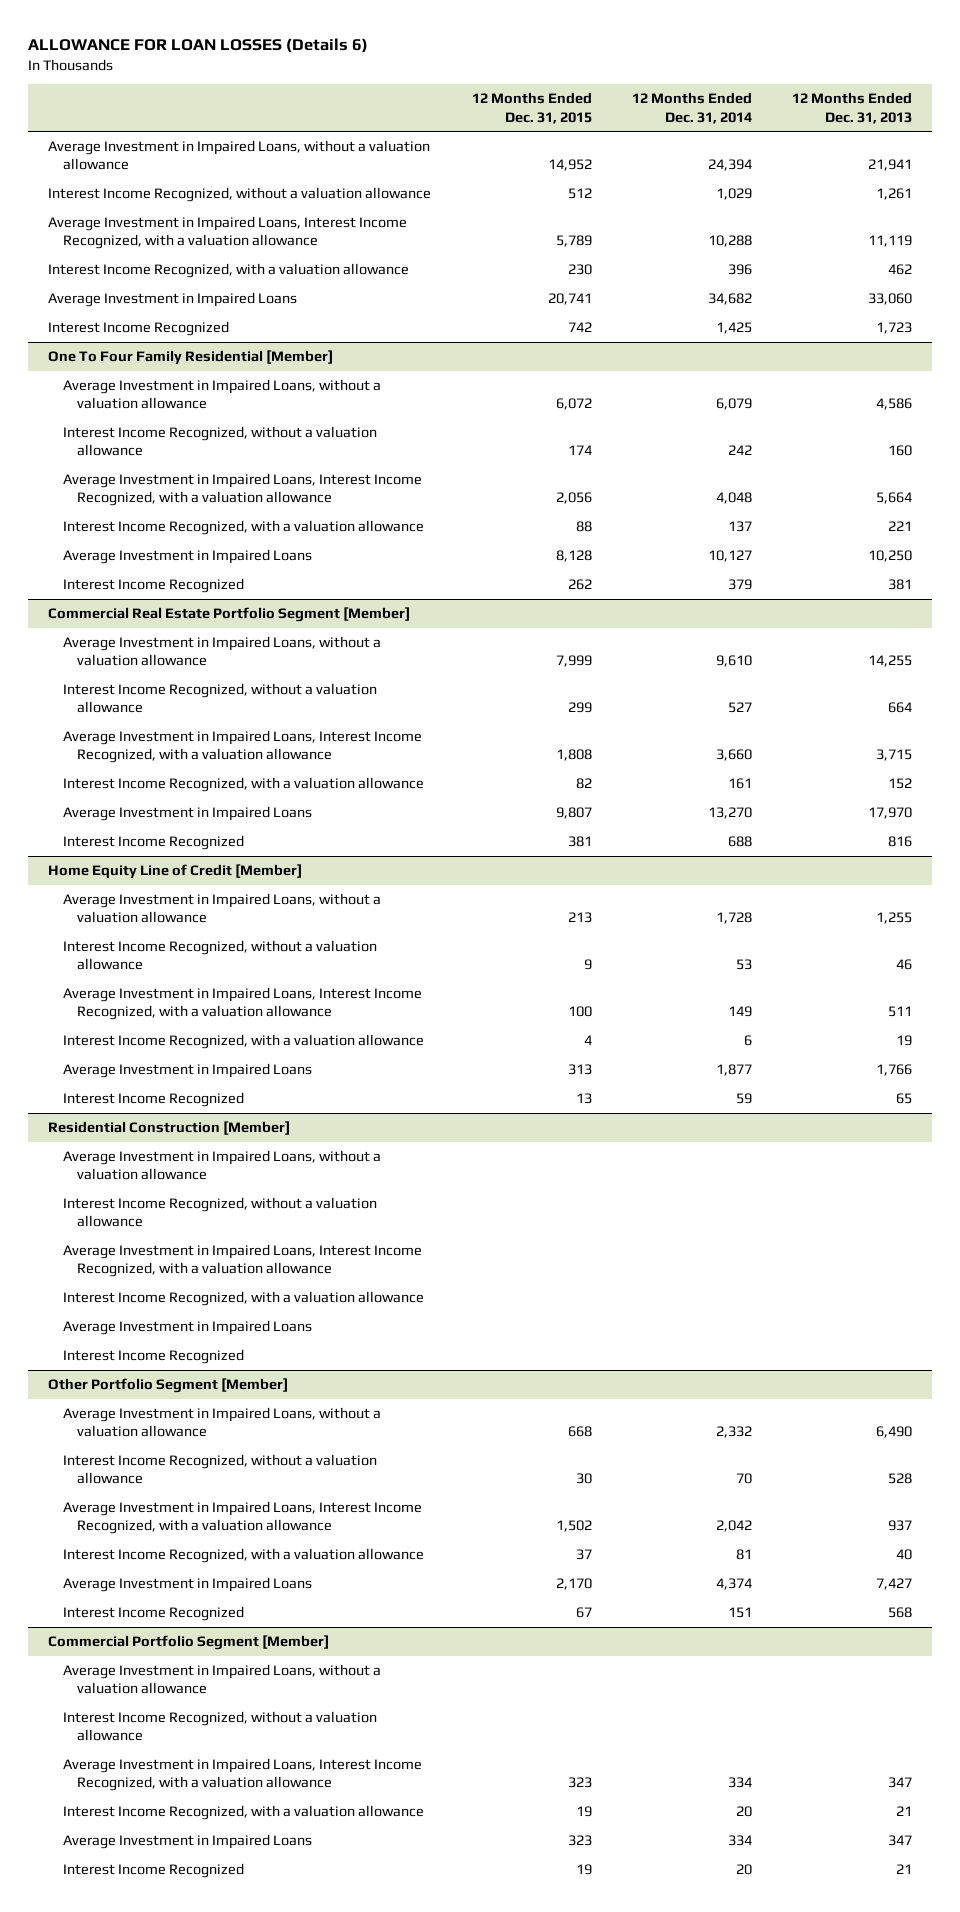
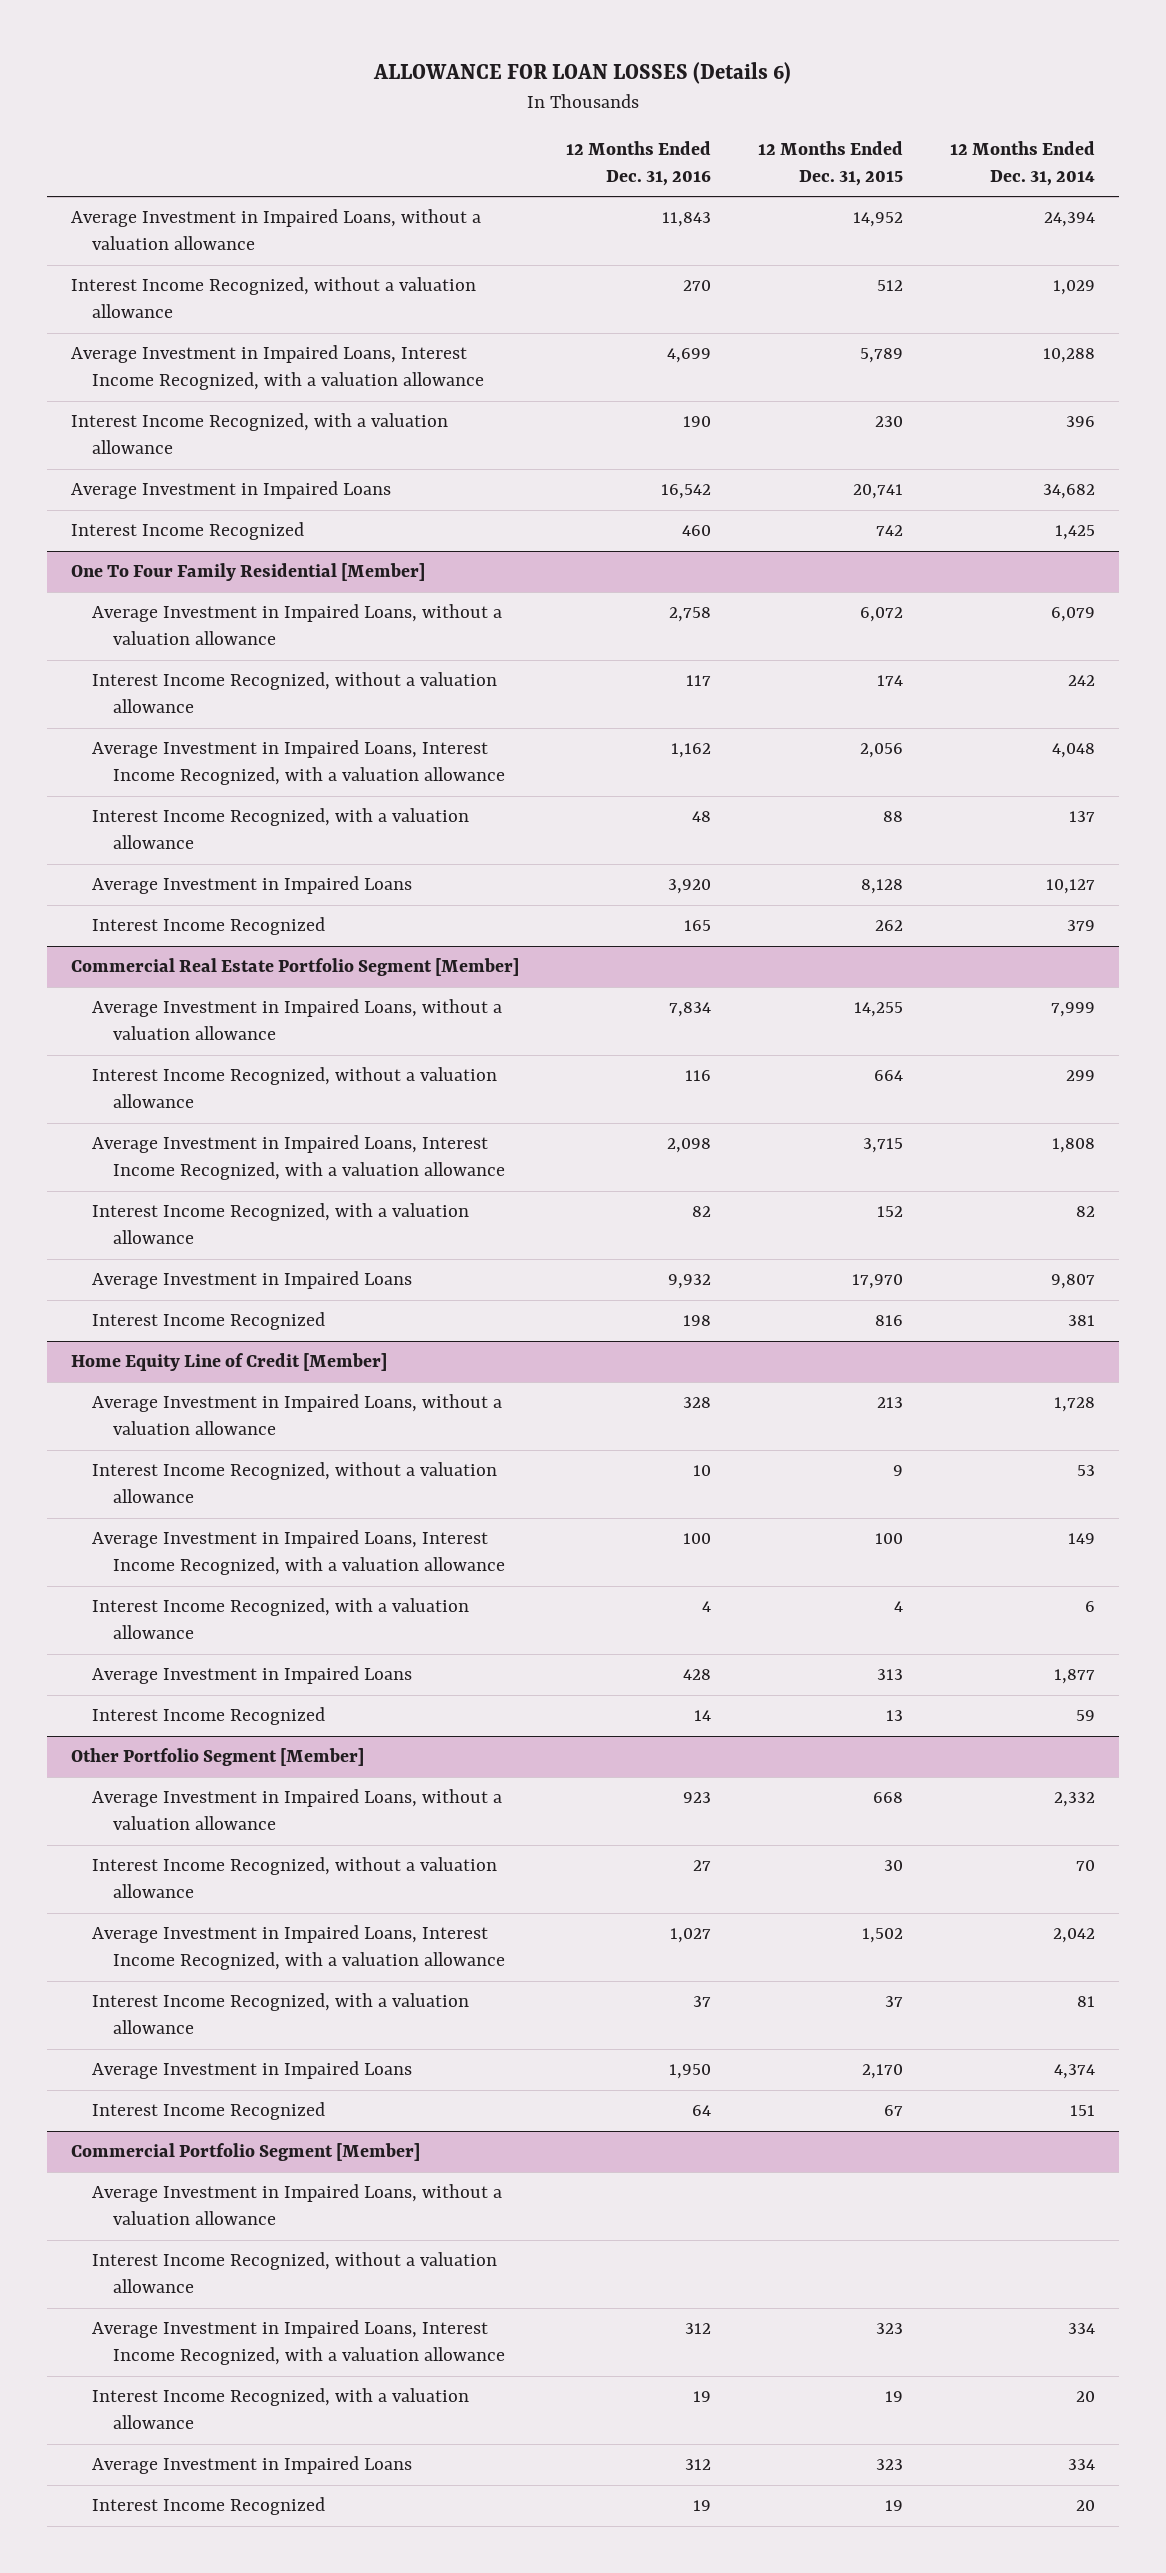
[791,92,912,124] 12 Months Ended Dec. 31, 2013 -> none
none -> [565,140,711,187] 12 Months Ended Dec. 31, 2016
[555,655,592,668] 7,999 -> [854,1002,904,1018] 14,255
[715,655,752,668] 9,610 -> [1051,1002,1096,1018] 7,999
[567,702,592,714] 299 -> [874,1070,904,1082] 664
[727,702,752,714] 527 -> [1066,1070,1096,1082] 299
[555,749,592,762] 1,808 -> [863,1138,904,1154] 3,715
[715,749,752,762] 3,660 -> [1052,1138,1096,1154] 1,808
[575,778,592,790] 82 -> [877,1206,904,1218] 152
[727,778,752,790] 161 -> [1076,1206,1096,1218] 82
[555,807,592,820] 9,807 -> [852,1274,904,1290] 17,970
[707,807,752,820] 13,270 -> [1051,1274,1096,1290] 9,807
[567,836,592,848] 381 -> [875,1315,904,1327] 816
[727,836,752,848] 688 -> [1068,1315,1096,1327] 381
[48,1121,291,1136] Residential Construction [Member] -> none
[62,1150,381,1181] Average Investment in Impaired Loans, without a valuation allowance -> none
[62,1197,377,1228] Interest Income Recognized, without a valuation allowance -> none
[62,1244,422,1278] Average Investment in Impaired Loans, Interest Income Recognized, with a valuation allowance -> none
[62,1291,424,1307] Interest Income Recognized, with a valuation allowance -> none
[62,1320,312,1336] Average Investment in Impaired Loans -> none
[62,1349,244,1365] Interest Income Recognized -> none

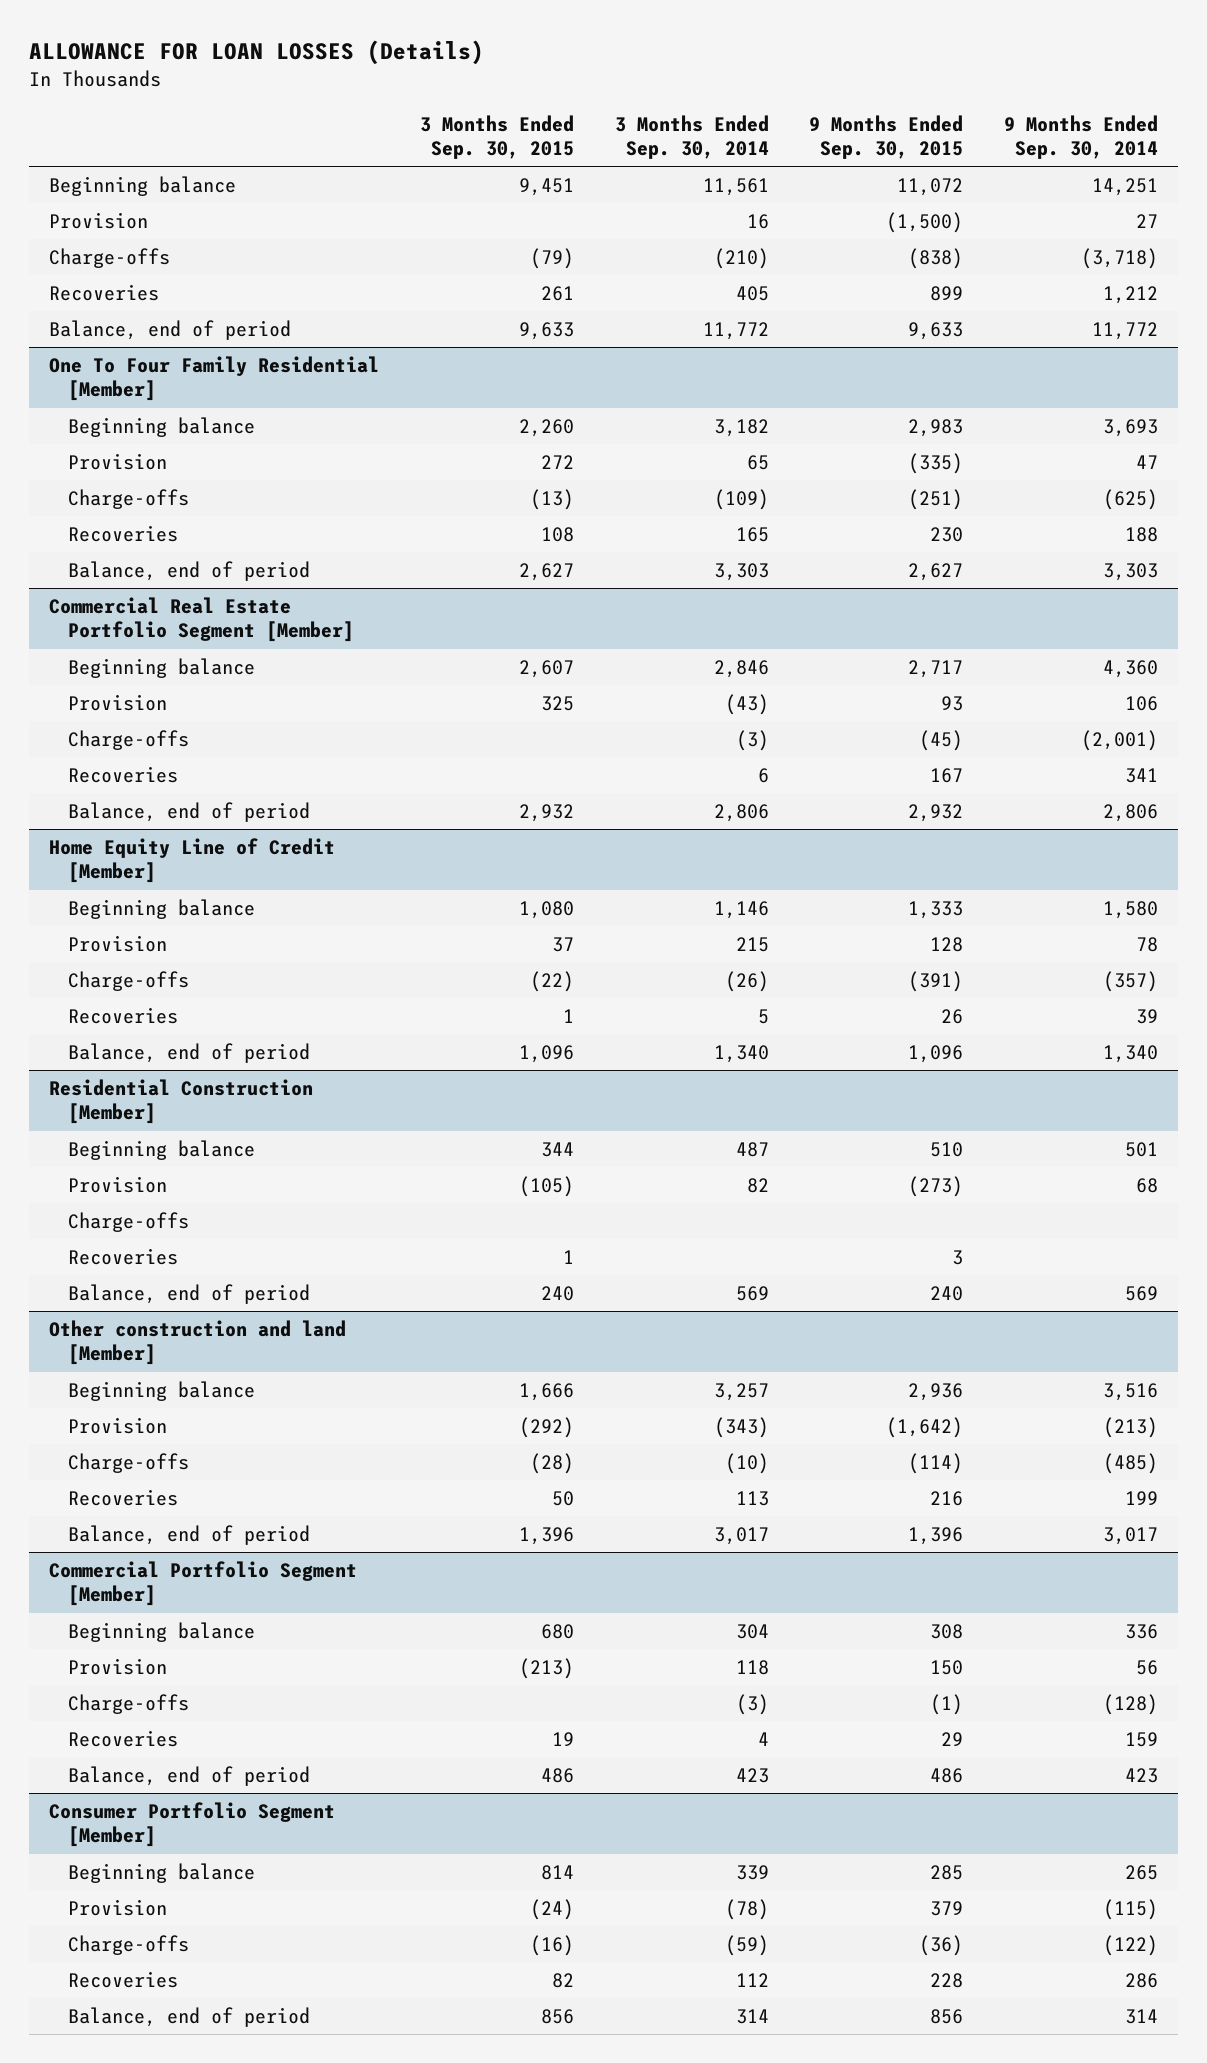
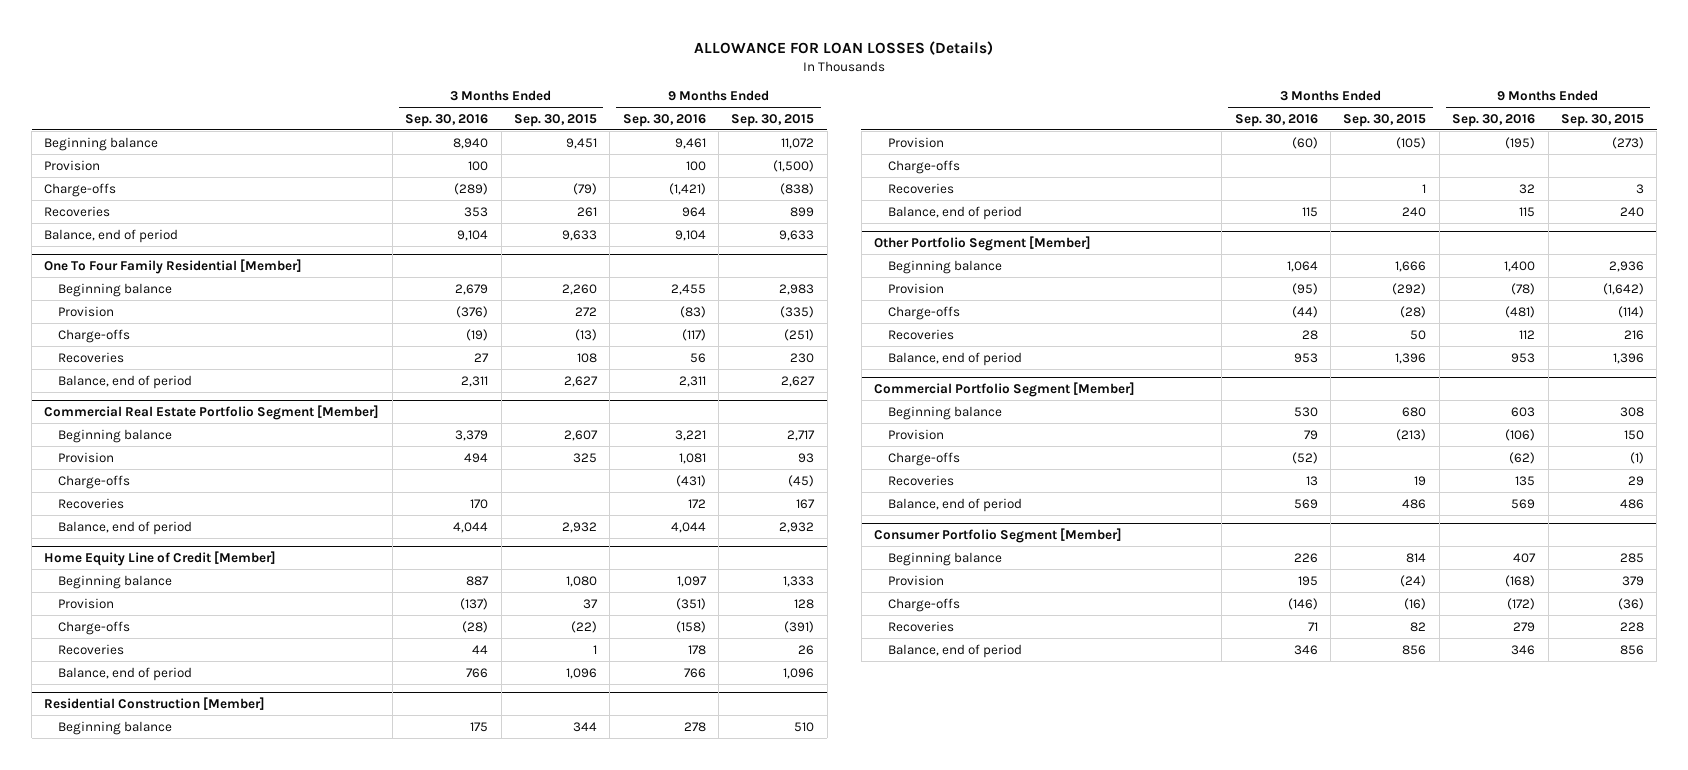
[614,114,769,160] 3 Months Ended Sep. 30, 2014 -> none
[1003,114,1158,160] 9 Months Ended Sep. 30, 2014 -> none
none -> [405,113,489,127] Sep. 30, 2016
none -> [622,113,706,127] Sep. 30, 2016
[49,1319,347,1366] Other construction and land [Member] -> [874,236,1092,252] Other Portfolio Segment [Member]

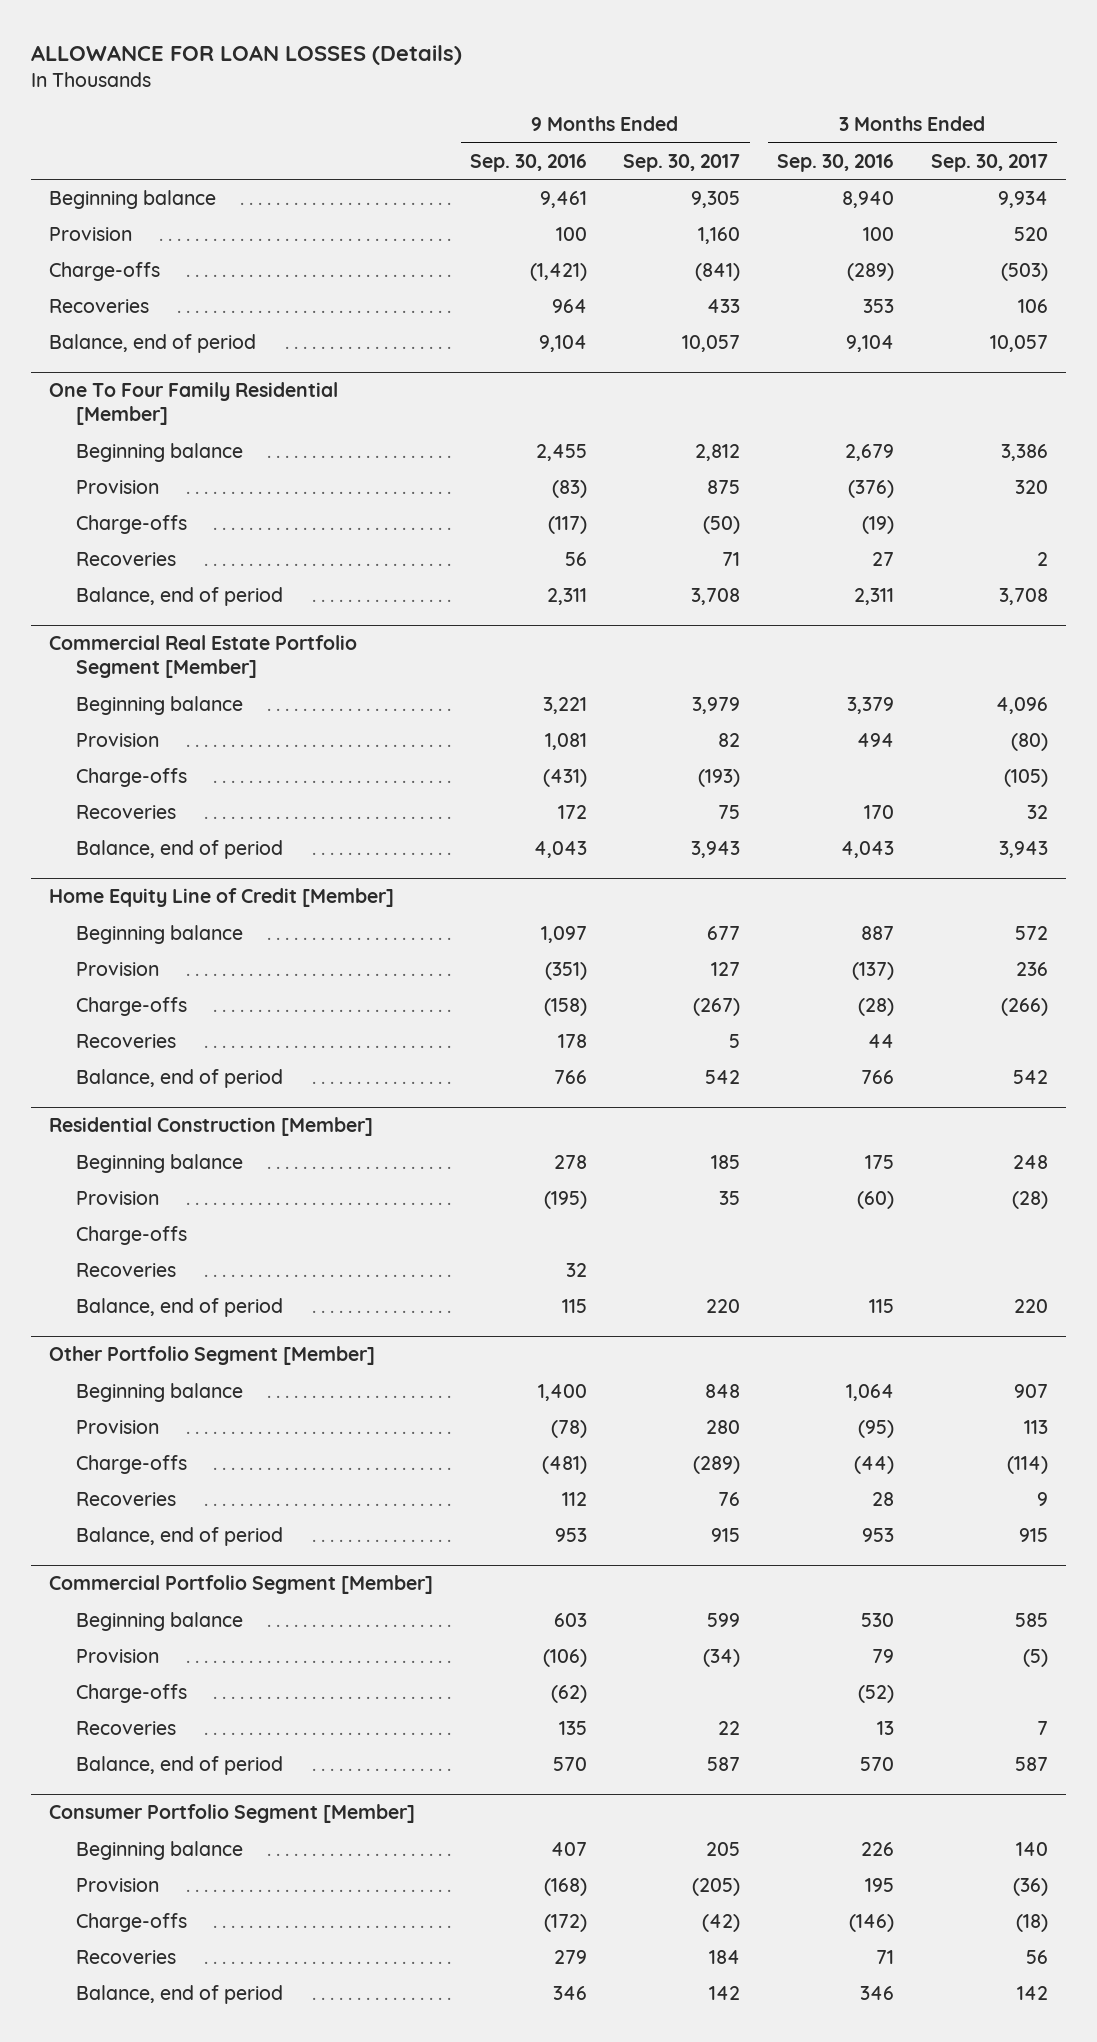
[513,113,597,127] Sep. 30, 2015 -> none
[731,113,815,127] Sep. 30, 2015 -> none
none -> [623,153,741,172] Sep. 30, 2017
none -> [930,153,1048,172] Sep. 30, 2017
[453,521,489,533] 4,044 -> [840,841,894,859] 4,043
[670,521,706,533] 4,044 -> [533,841,587,859] 4,043
[1293,498,1318,509] 569 -> [859,1757,894,1772] 570
[1511,498,1536,509] 569 -> [552,1757,587,1772] 570

